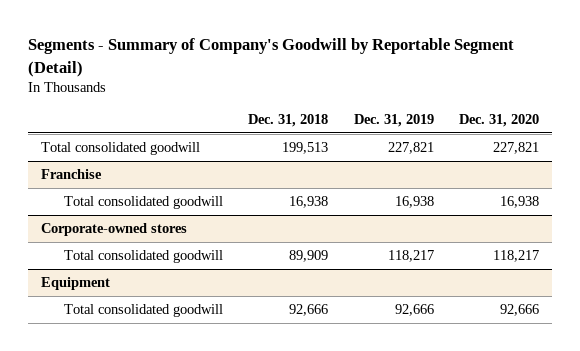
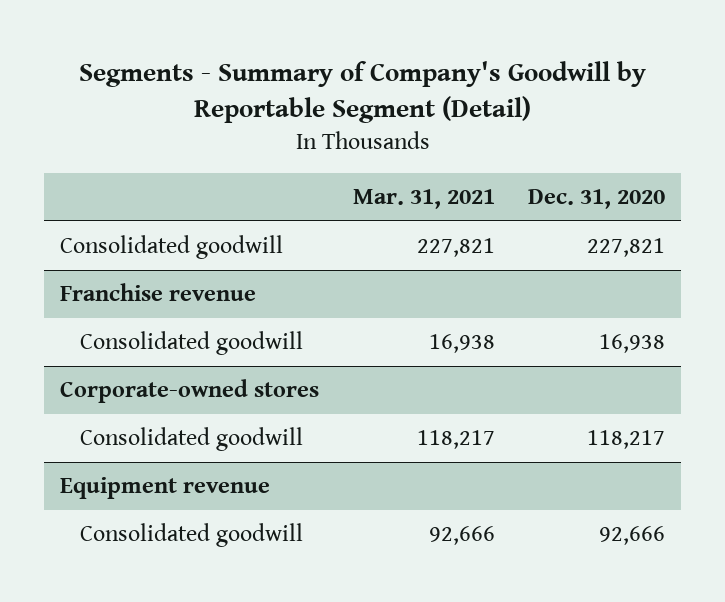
[248,114,329,128] Dec. 31, 2018 -> none
[353,114,434,128] Dec. 31, 2019 -> none
none -> [352,189,495,210] Mar. 31, 2021
[41,141,201,155] Total consolidated goodwill -> [60,235,284,260] Consolidated goodwill
[41,168,103,179] Franchise -> [60,283,257,302] Franchise revenue
[63,195,223,209] Total consolidated goodwill -> [79,331,303,356] Consolidated goodwill
[63,249,223,263] Total consolidated goodwill -> [79,427,303,452] Consolidated goodwill
[41,276,111,290] Equipment -> [60,477,271,500] Equipment revenue
[63,303,223,317] Total consolidated goodwill -> [79,523,303,548] Consolidated goodwill

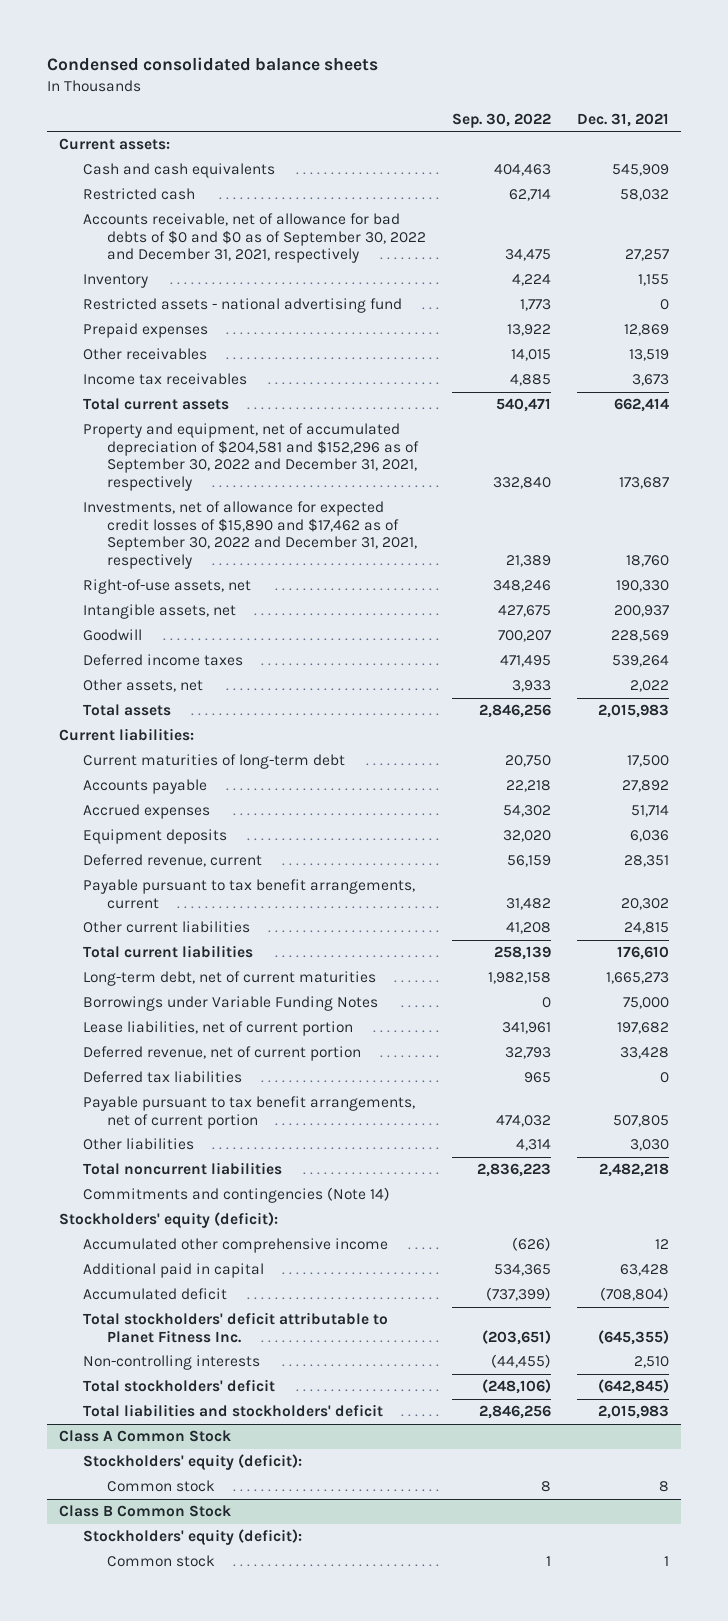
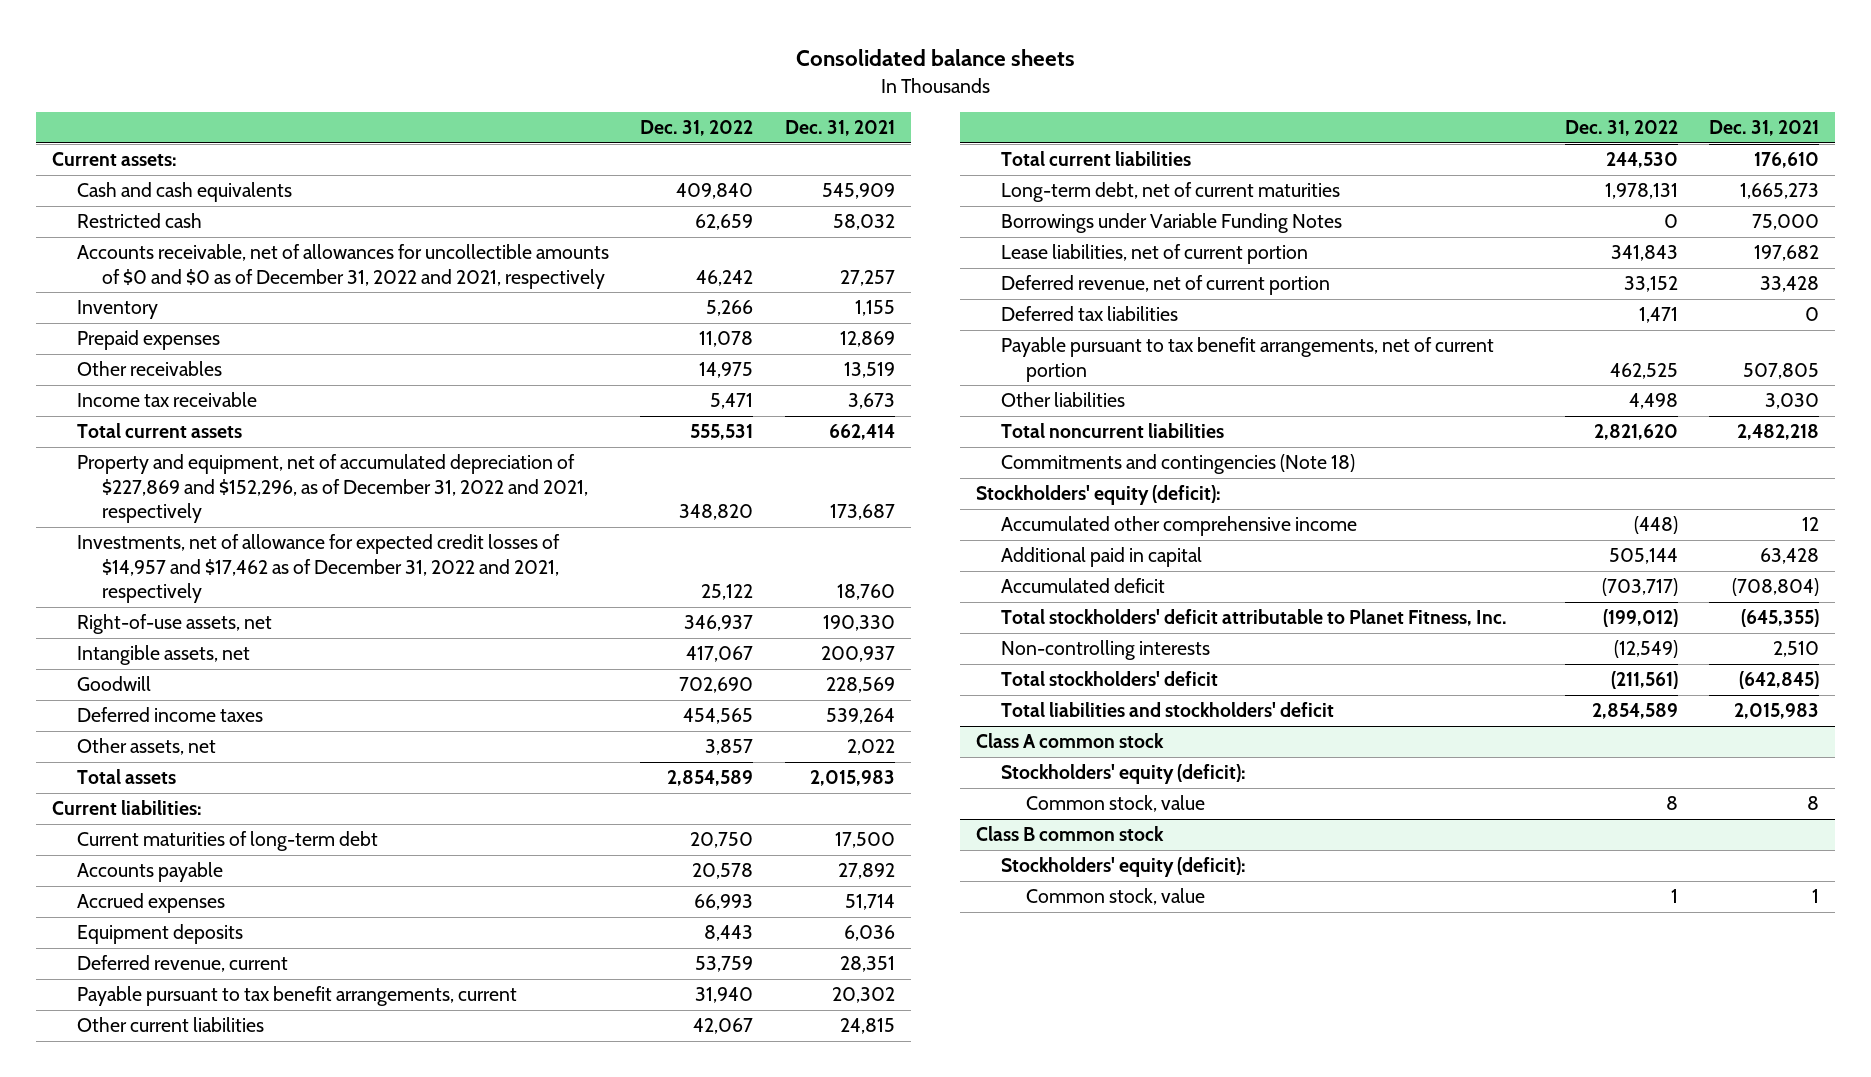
[46,57,378,72] Condensed consolidated balance sheets -> [795,49,1075,67] Consolidated balance sheets
[451,112,551,128] Sep. 30, 2022 -> none
none -> [640,120,754,137] Dec. 31, 2022
[83,213,426,264] Accounts receivable, net of allowance for bad debts of $0 and $0 as of September 30, 2022 and December 31, 2021, respectively -> [76,244,609,289] Accounts receivable, net of allowances for uncollectible amounts of $0 and $0 as of December 31, 2022 and 2021, respectively
[83,298,403,314] Restricted assets - national advertising fund -> none
[83,373,248,386] Income tax receivables -> [76,392,257,408] Income tax receivable
[83,423,419,492] Property and equipment, net of accumulated depreciation of $204,581 and $152,296 as of September 30, 2022 and December 31, 2021, respectively -> [76,454,588,524] Property and equipment, net of accumulated depreciation of $227,869 and $152,296, as of December 31, 2022 and 2021, respectively
[83,501,417,570] Investments, net of allowance for expected credit losses of $15,890 and $17,462 as of September 30, 2022 and December 31, 2021, respectively -> [76,534,560,604] Investments, net of allowance for expected credit losses of $14,957 and $17,462 as of December 31, 2022 and 2021, respectively
[83,1187,391,1204] Commitments and contingencies (Note 14) -> [1000,454,1355,475] Commitments and contingencies (Note 18)
[83,1312,389,1343] Total stockholders' deficit attributable to Planet Fitness Inc. -> [1000,609,1507,627] Total stockholders' deficit attributable to Planet Fitness, Inc.
[59,1430,232,1443] Class A Common Stock -> [975,733,1164,749] Class A common stock
[106,1480,215,1493] Common stock -> [1026,795,1206,813] Common stock, value
[59,1505,232,1518] Class B Common Stock -> [975,826,1164,842] Class B common stock
[106,1555,215,1568] Common stock -> [1026,888,1206,906] Common stock, value

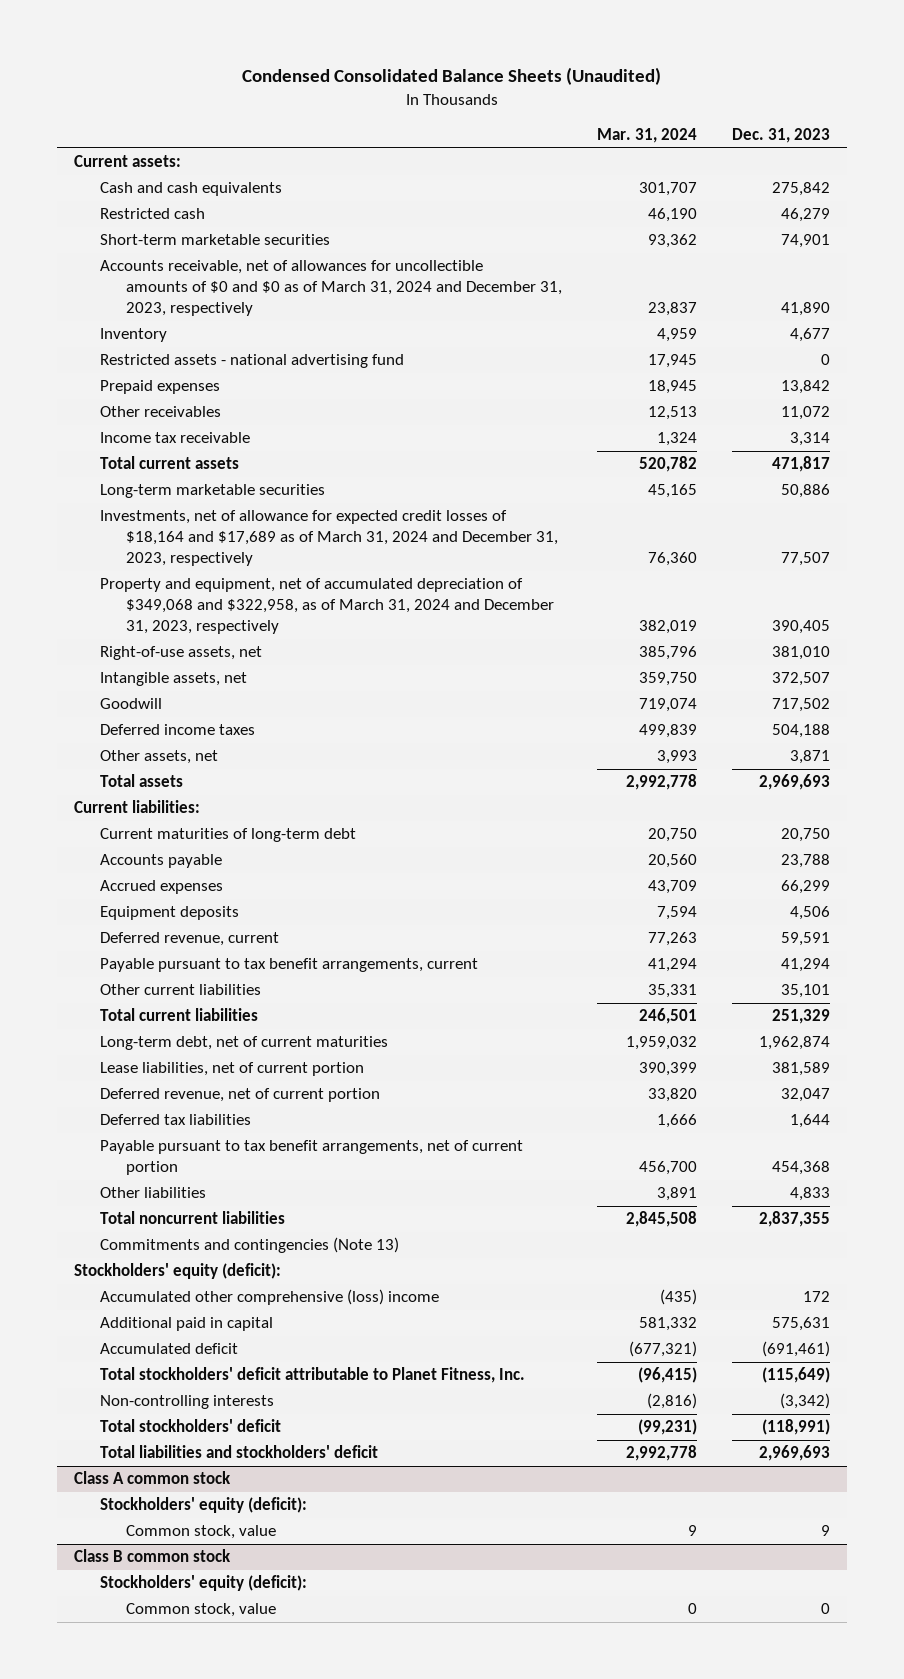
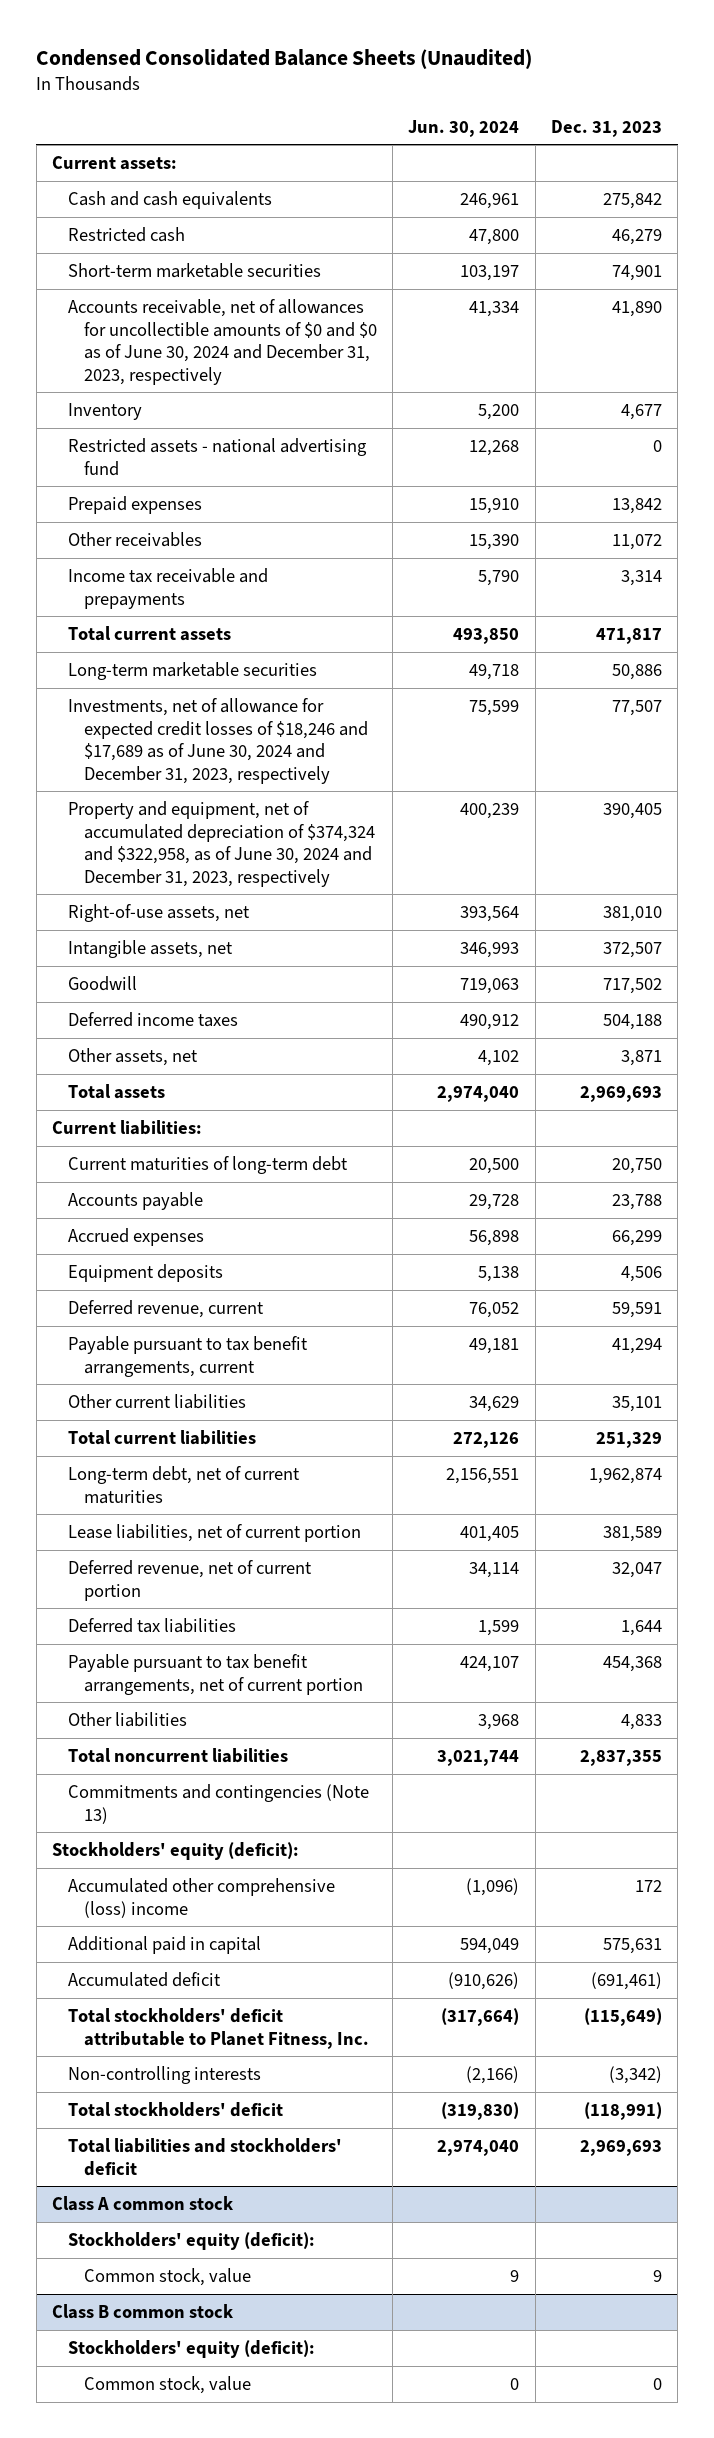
[596,128,697,144] Mar. 31, 2024 -> none
none -> [408,119,520,137] Jun. 30, 2024
[100,260,563,317] Accounts receivable, net of allowances for uncollectible amounts of $0 and $0 as of March 31, 2024 and December 31, 2023, respectively -> [67,298,377,385] Accounts receivable, net of allowances for uncollectible amounts of $0 and $0 as of June 30, 2024 and December 31, 2023, respectively
[100,432,251,444] Income tax receivable -> [67,567,268,609] Income tax receivable and prepayments
[100,510,559,567] Investments, net of allowance for expected credit losses of $18,164 and $17,689 as of March 31, 2024 and December 31, 2023, respectively -> [67,697,368,784] Investments, net of allowance for expected credit losses of $18,246 and $17,689 as of June 30, 2024 and December 31, 2023, respectively
[100,578,555,635] Property and equipment, net of accumulated depreciation of $349,068 and $322,958, as of March 31, 2024 and December 31, 2023, respectively -> [67,800,375,887] Property and equipment, net of accumulated depreciation of $374,324 and $322,958, as of June 30, 2024 and December 31, 2023, respectively

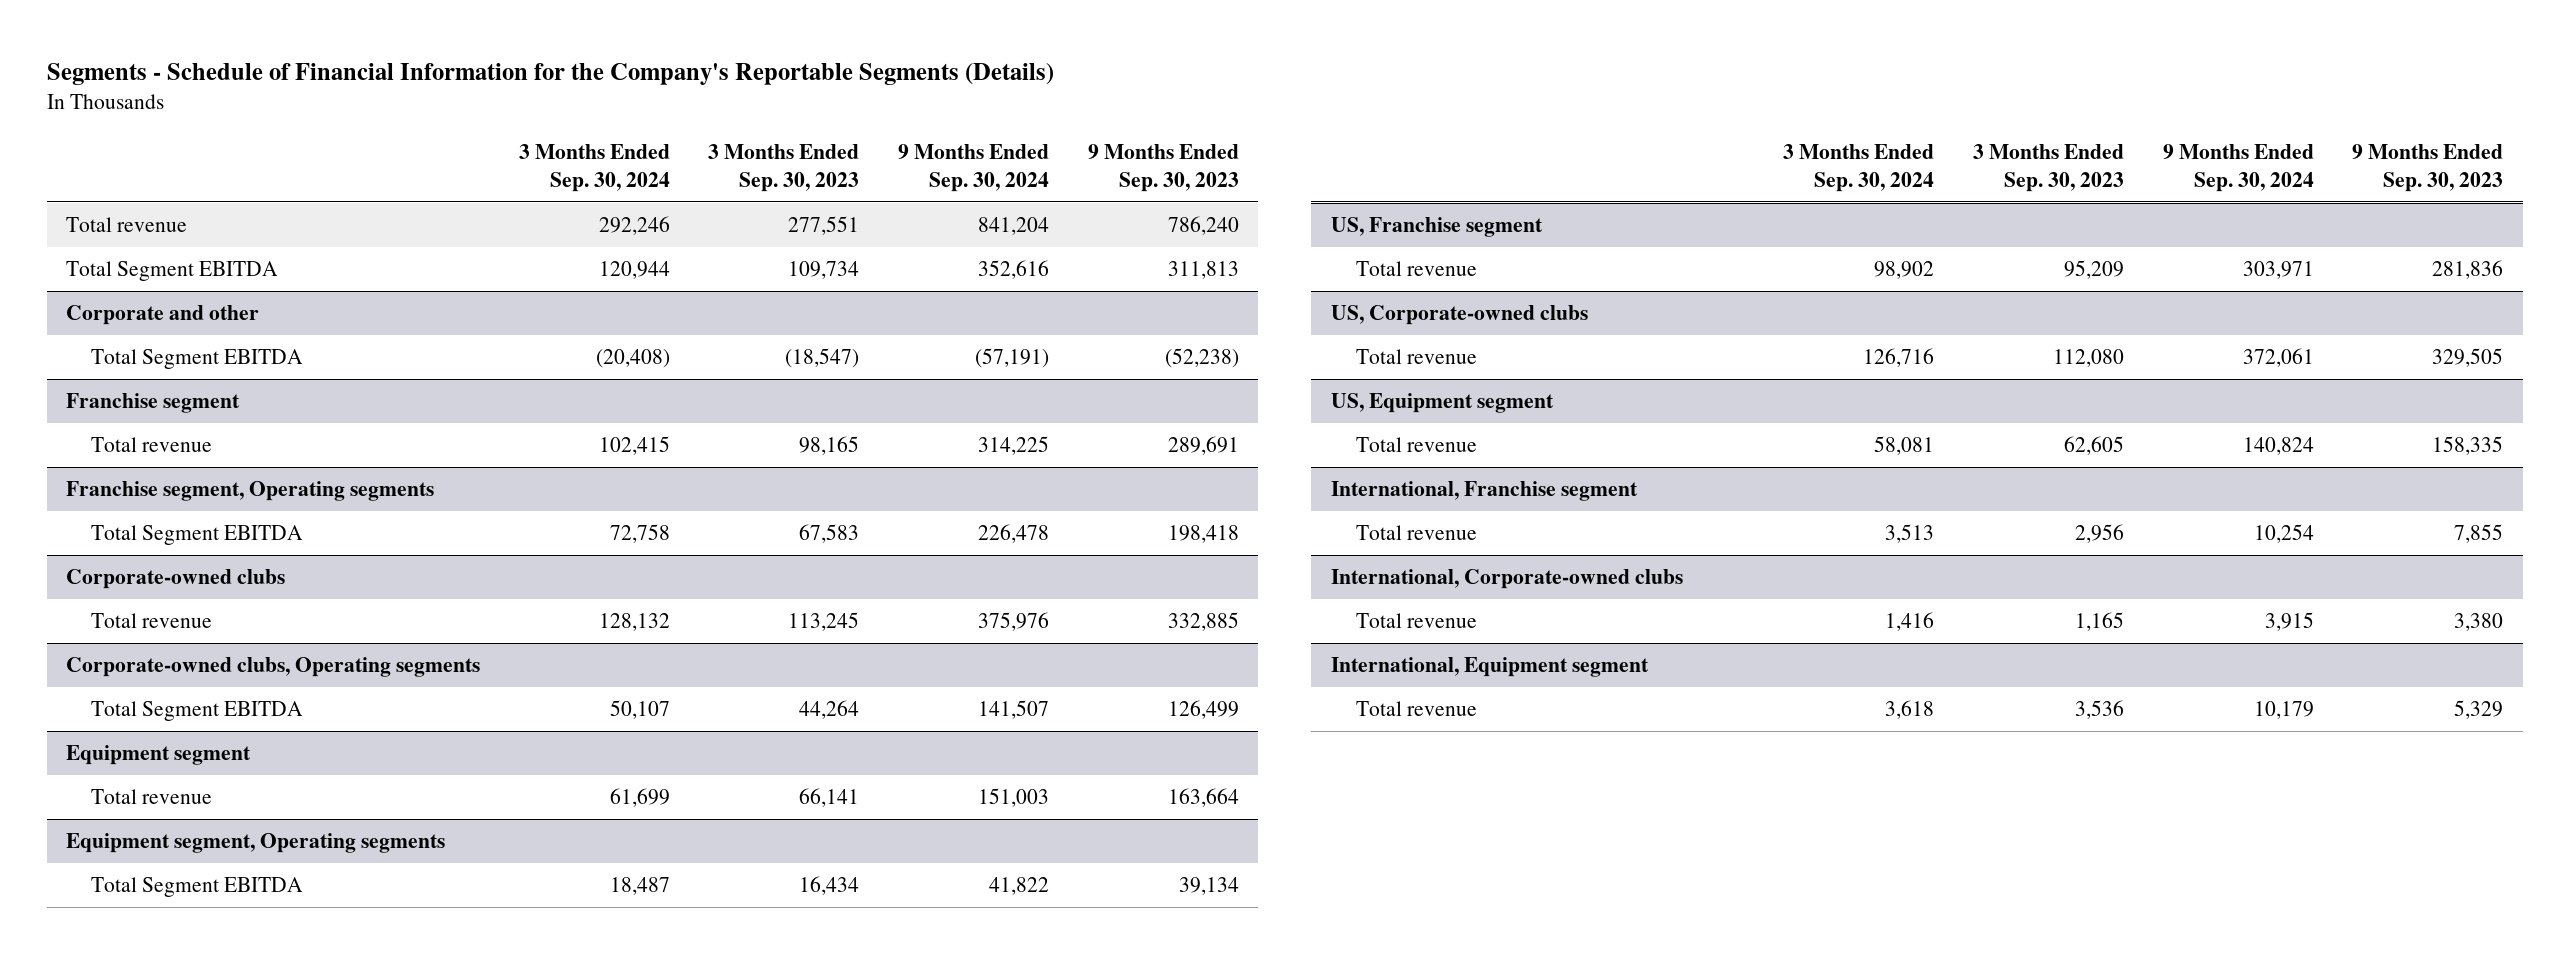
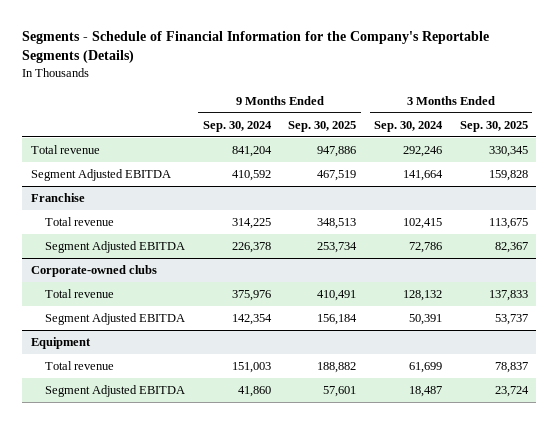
[708,144,860,192] 3 Months Ended Sep. 30, 2023 -> none
[1087,144,1239,192] 9 Months Ended Sep. 30, 2023 -> none
none -> [288,120,357,132] Sep. 30, 2025
none -> [459,120,528,132] Sep. 30, 2025
[66,305,260,326] Corporate and other -> none
[91,349,304,370] Total Segment EBITDA -> none
[66,261,279,282] Total Segment EBITDA -> [30,168,171,181] Segment Adjusted EBITDA
[598,261,670,280] 120,944 -> [402,169,443,181] 141,664
[977,260,1049,280] 352,616 -> [231,169,271,181] 410,592
[66,393,241,414] Franchise segment -> [30,192,85,202] Franchise
[66,481,435,502] Franchise segment, Operating segments -> none
[91,525,304,546] Total Segment EBITDA -> [45,240,186,253] Segment Adjusted EBITDA
[609,524,670,544] 72,758 -> [408,241,442,253] 72,786
[977,524,1049,544] 226,478 -> [231,241,271,253] 226,378
[66,657,481,678] Corporate-owned clubs, Operating segments -> none
[91,701,304,722] Total Segment EBITDA -> [45,312,186,325] Segment Adjusted EBITDA
[609,700,670,720] 50,107 -> [408,313,442,325] 50,391
[977,700,1049,720] 141,507 -> [231,313,272,325] 142,354
[66,745,252,766] Equipment segment -> [30,336,91,349] Equipment
[66,833,446,854] Equipment segment, Operating segments -> none
[1330,217,1543,238] US, Franchise segment -> none
[1355,261,1477,277] Total revenue -> none
[1330,305,1588,326] US, Corporate-owned clubs -> none
[1355,349,1477,365] Total revenue -> none
[1330,393,1554,414] US, Equipment segment -> none
[1355,437,1477,453] Total revenue -> none
[1330,481,1638,502] International, Franchise segment -> none
[1355,525,1477,541] Total revenue -> none
[1330,569,1683,590] International, Corporate-owned clubs -> none
[1355,613,1477,629] Total revenue -> none
[1330,657,1649,678] International, Equipment segment -> none
[1355,701,1477,717] Total revenue -> none
[91,877,304,898] Total Segment EBITDA -> [45,384,186,397] Segment Adjusted EBITDA
[988,877,1049,896] 41,822 -> [237,385,271,397] 41,860

